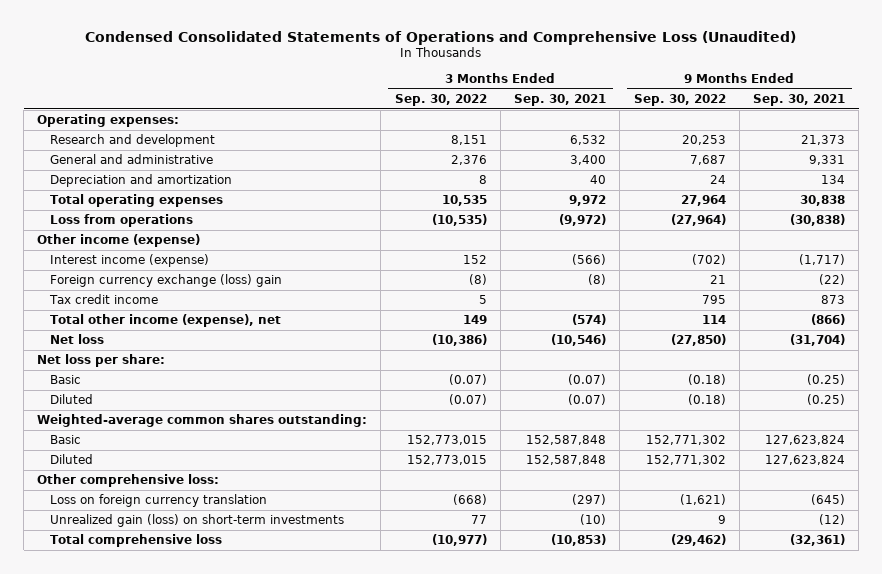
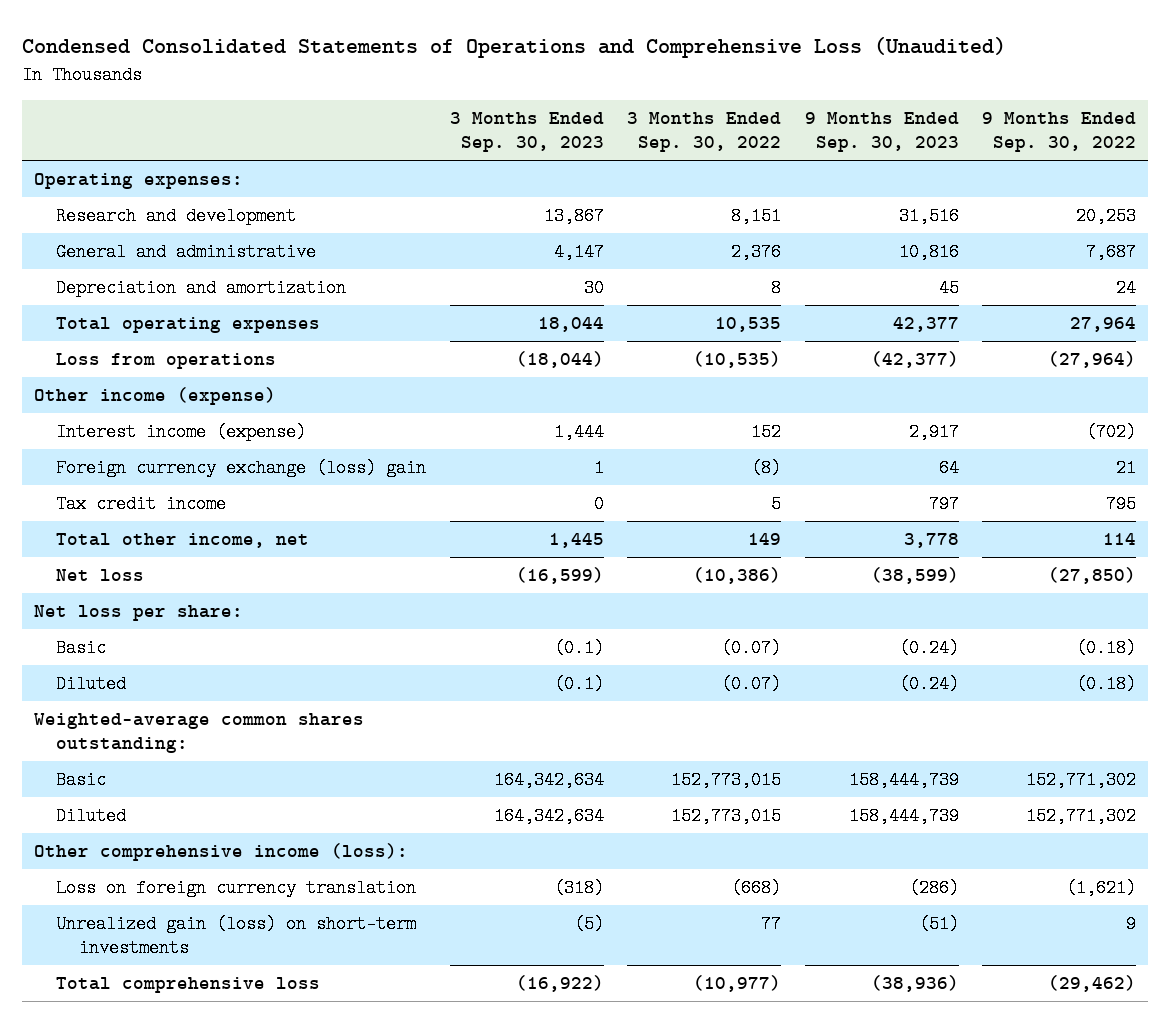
[514,94,607,107] Sep. 30, 2021 -> none
[752,94,845,107] Sep. 30, 2021 -> none
none -> [449,112,604,153] 3 Months Ended Sep. 30, 2023
none -> [804,112,959,153] 9 Months Ended Sep. 30, 2023
[49,314,281,328] Total other income (expense), net -> [56,533,310,549] Total other income, net
[37,474,220,488] Other comprehensive loss: -> [34,843,409,862] Other comprehensive income (loss):

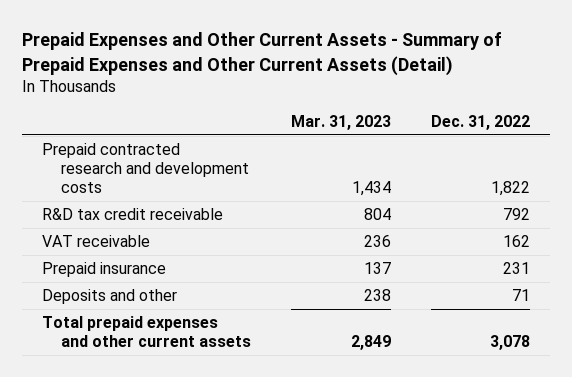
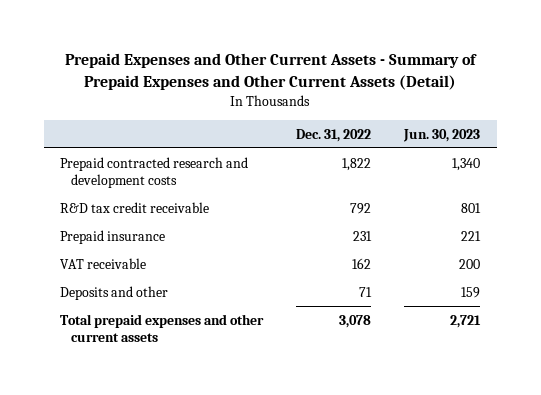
[290,114,391,130] Mar. 31, 2023 -> none
none -> [403,128,481,142] Jun. 30, 2023
[42,235,151,248] VAT receivable -> [60,257,147,269] VAT receivable

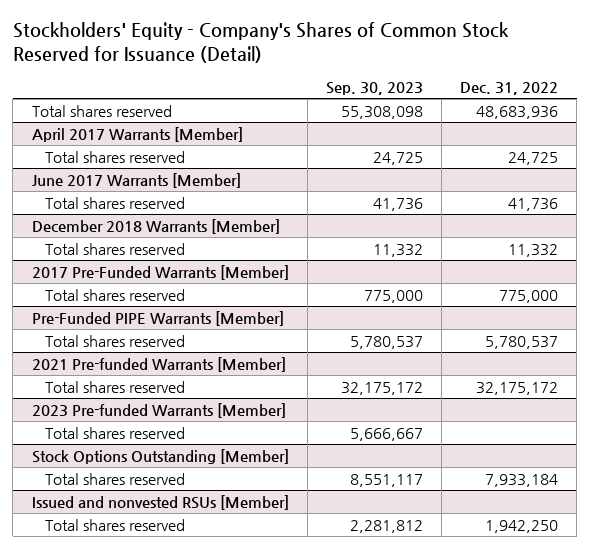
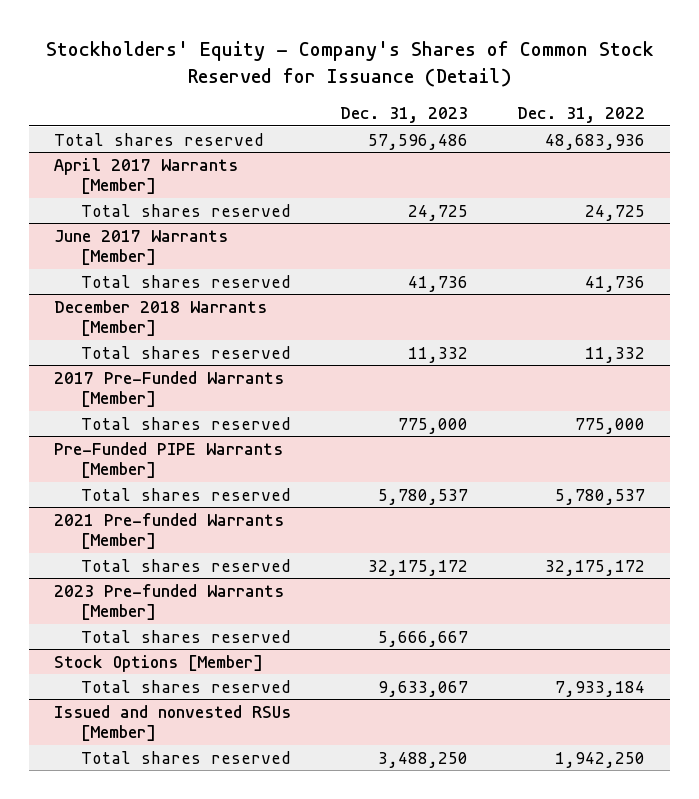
[325,81,423,95] Sep. 30, 2023 -> none
none -> [340,107,469,124] Dec. 31, 2023
[31,448,289,464] Stock Options Outstanding [Member] -> [54,654,264,672] Stock Options [Member]

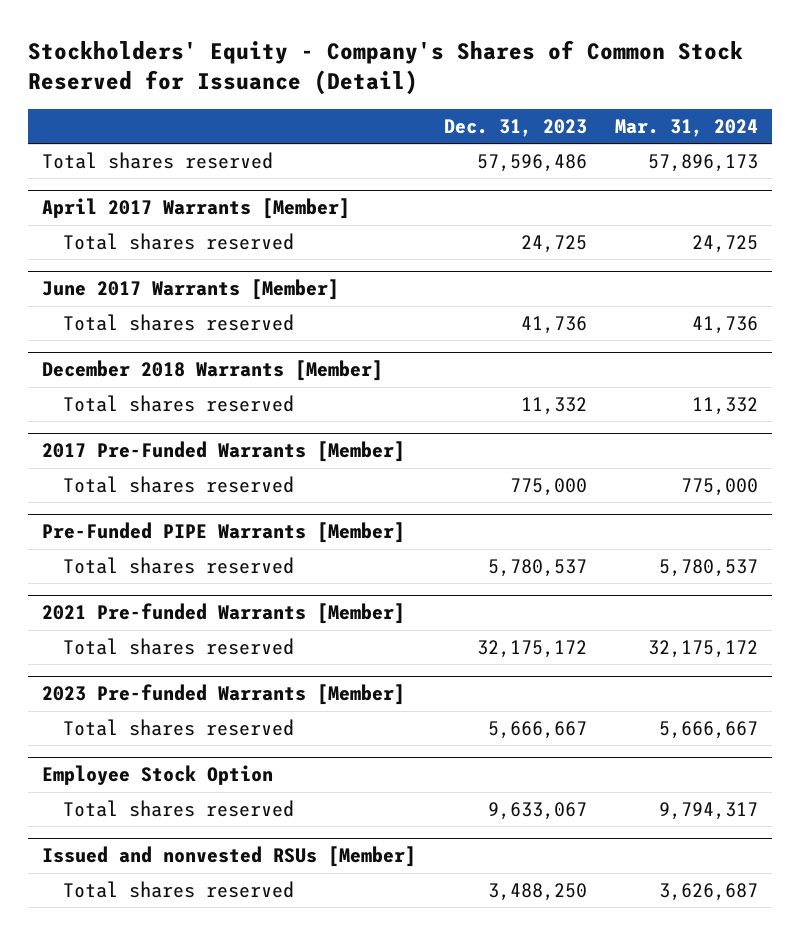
[517,107,646,124] Dec. 31, 2022 -> none
none -> [614,119,758,138] Mar. 31, 2024
[54,654,264,672] Stock Options [Member] -> [42,765,274,786] Employee Stock Option

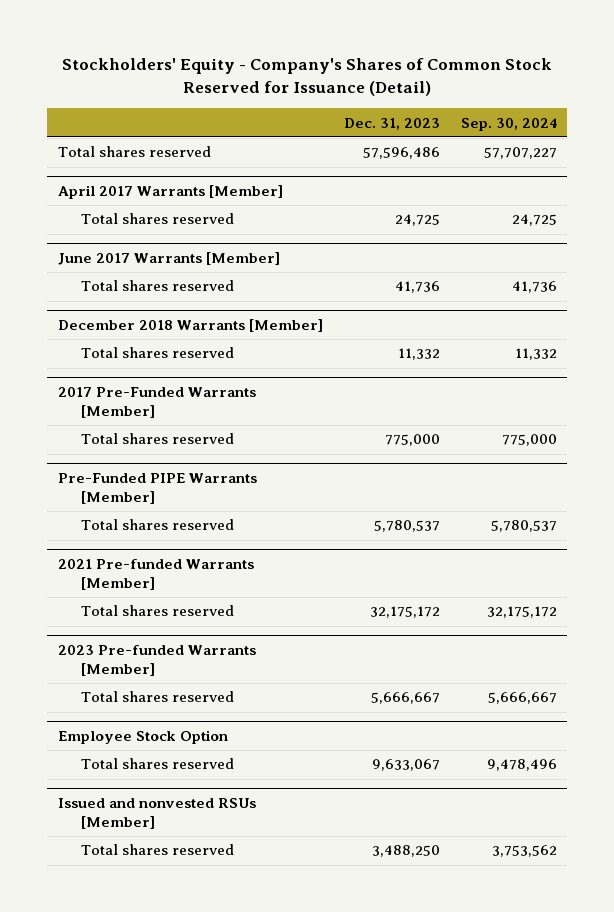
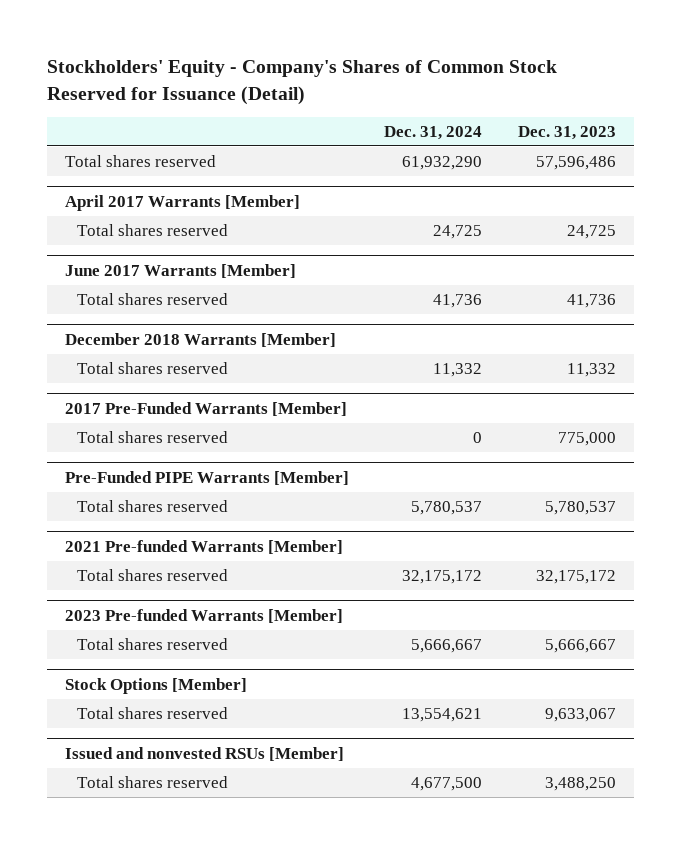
[460,117,557,131] Sep. 30, 2024 -> none
none -> [384,125,483,140] Dec. 31, 2024
[57,730,228,745] Employee Stock Option -> [64,677,247,694] Stock Options [Member]

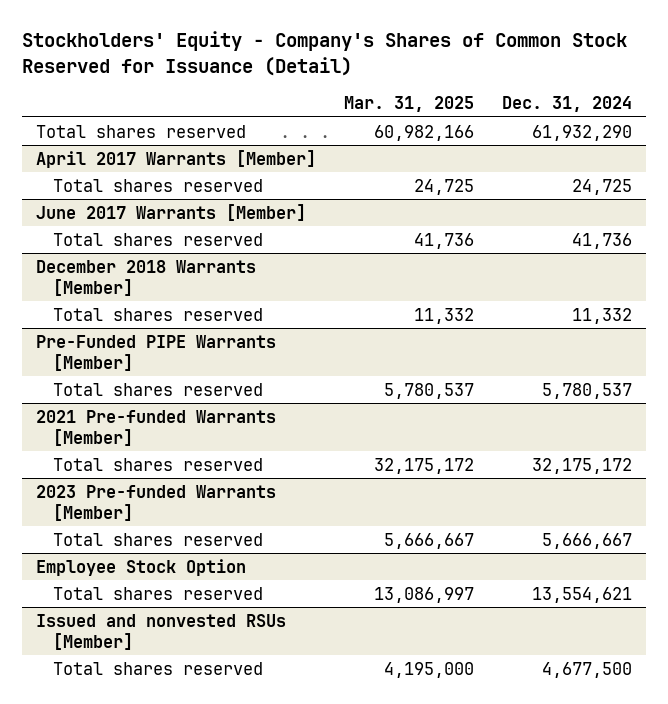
[517,125,616,140] Dec. 31, 2023 -> none
none -> [343,95,474,112] Mar. 31, 2025
[64,401,347,416] 2017 Pre-Funded Warrants [Member] -> none
[76,431,228,444] Total shares reserved -> none
[64,677,247,694] Stock Options [Member] -> [35,558,246,576] Employee Stock Option

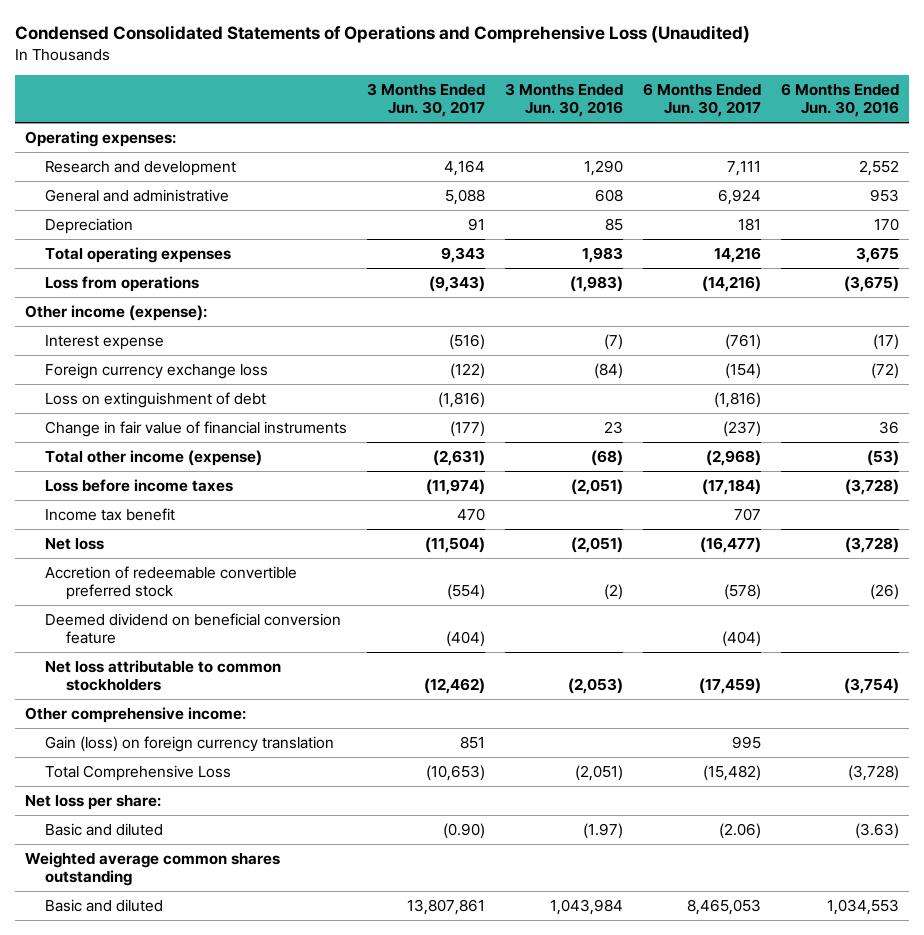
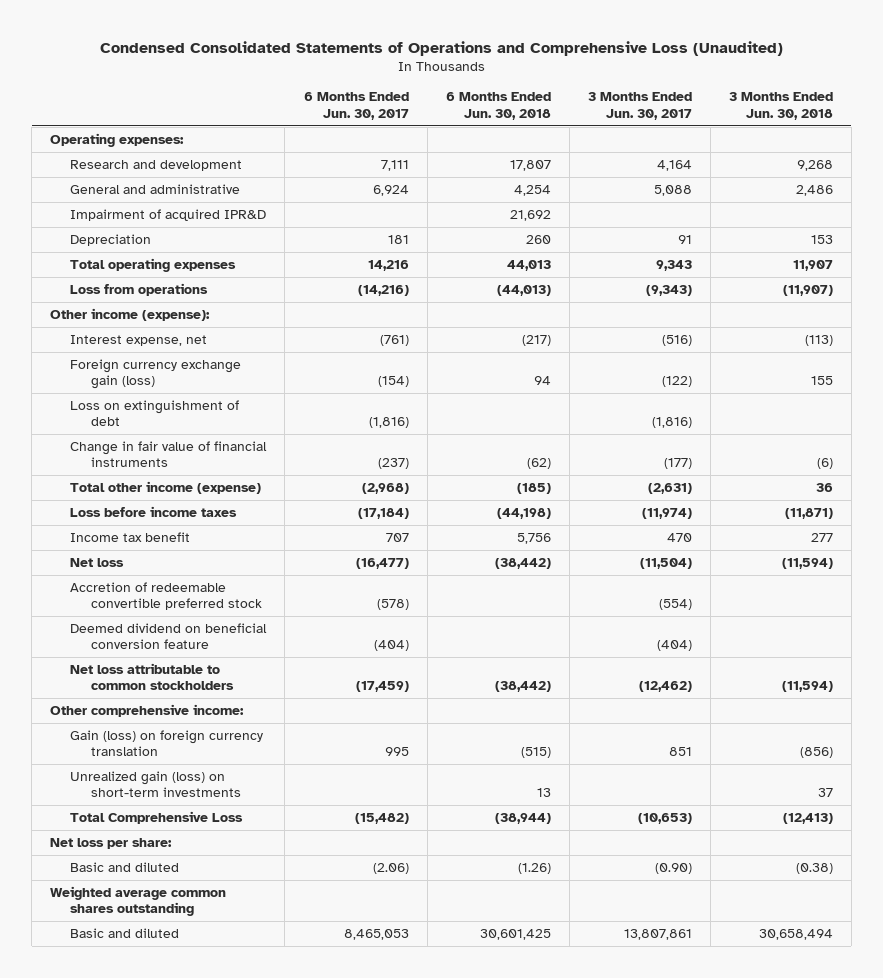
[505,83,624,117] 3 Months Ended Jun. 30, 2016 -> none
[781,83,900,117] 6 Months Ended Jun. 30, 2016 -> none
none -> [445,92,551,120] 6 Months Ended Jun. 30, 2018
none -> [728,92,833,120] 3 Months Ended Jun. 30, 2018
none -> [70,208,267,221] Impairment of acquired IPR&D
[45,335,165,351] Interest expense -> [70,334,208,346] Interest expense, net
[45,363,269,380] Foreign currency exchange loss -> [70,358,242,390] Foreign currency exchange gain (loss)
none -> [70,770,241,798] Unrealized gain (loss) on short-term investments

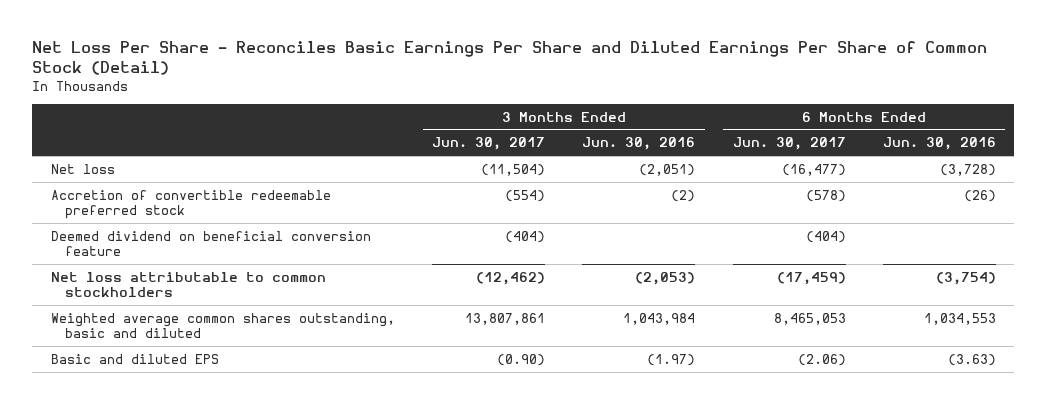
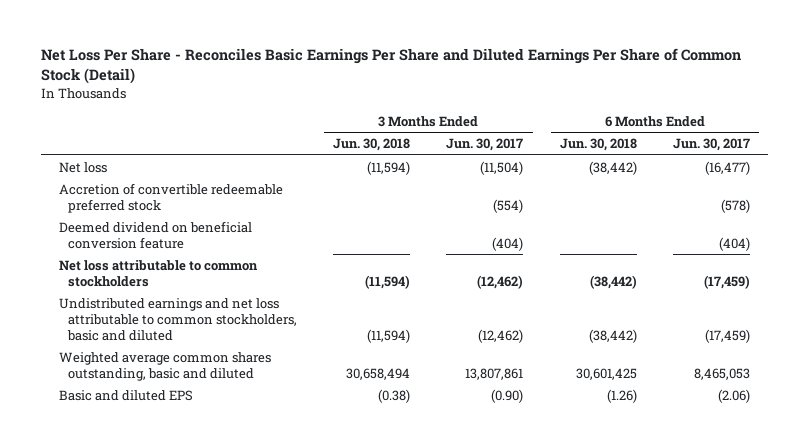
[582,137,696,151] Jun. 30, 2016 -> none
[882,137,996,151] Jun. 30, 2016 -> none
none -> [333,138,411,152] Jun. 30, 2018
none -> [559,138,637,152] Jun. 30, 2018
none -> [58,297,298,341] Undistributed earnings and net loss attributable to common stockholders, basic and diluted

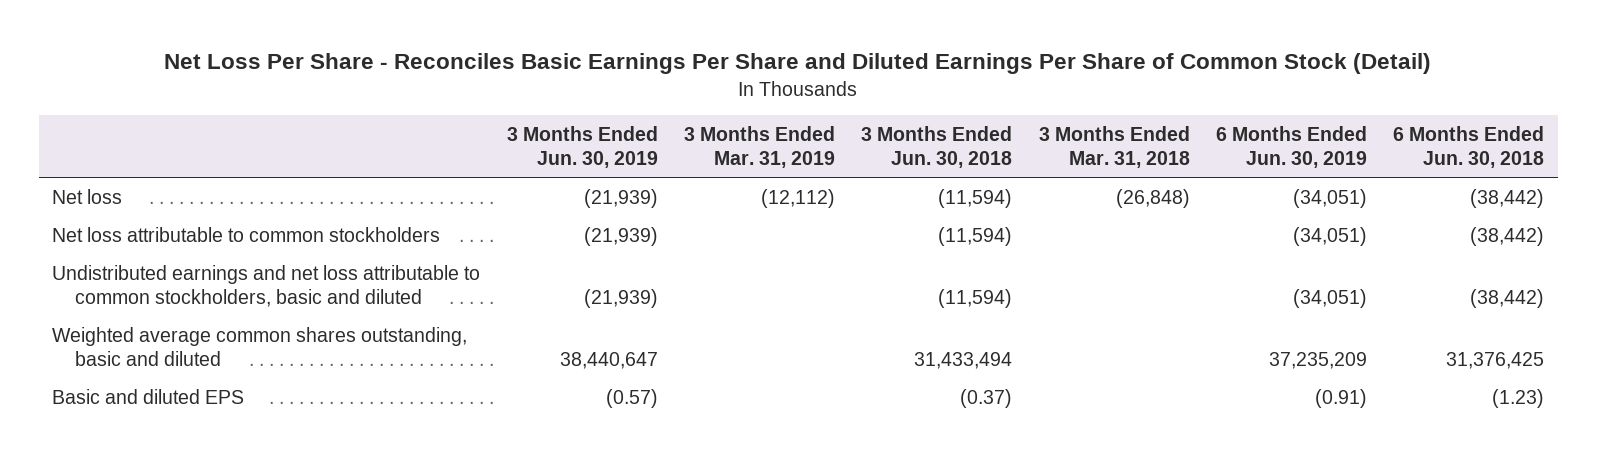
[446,138,524,152] Jun. 30, 2017 -> none
[672,138,750,152] Jun. 30, 2017 -> none
none -> [506,125,658,168] 3 Months Ended Jun. 30, 2019
none -> [684,125,836,168] 3 Months Ended Mar. 31, 2019
none -> [1038,125,1190,168] 3 Months Ended Mar. 31, 2018
none -> [1216,125,1368,168] 6 Months Ended Jun. 30, 2019
[58,182,283,213] Accretion of convertible redeemable preferred stock -> none
[58,220,252,249] Deemed dividend on beneficial conversion feature -> none
[346,367,411,380] 30,658,494 -> [914,351,1013,369] 31,433,494
[575,367,637,380] 30,601,425 -> [1446,351,1545,369] 31,376,425
[378,388,411,403] (0.38) -> [960,388,1013,408] (0.37)
[606,388,637,403] (1.26) -> [1492,388,1545,408] (1.23)

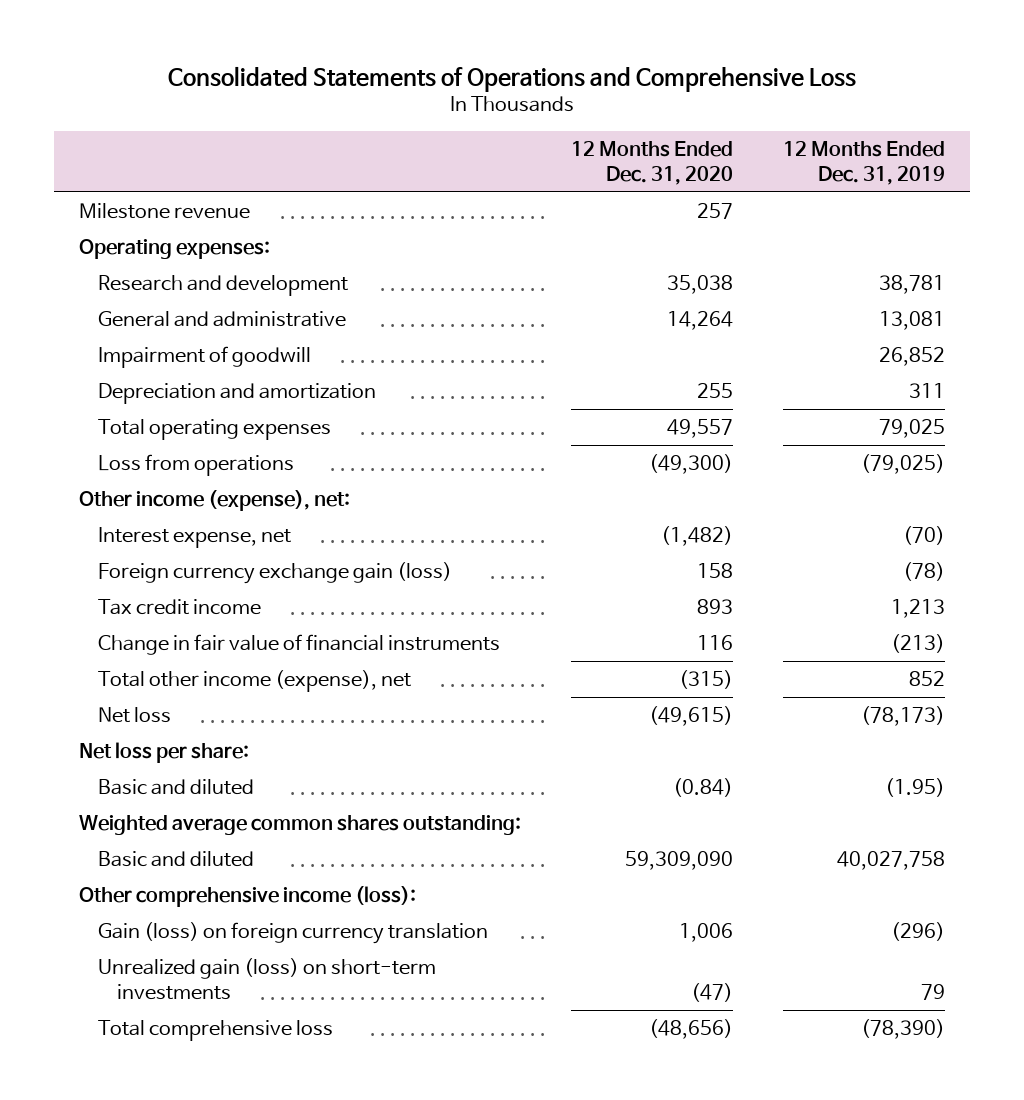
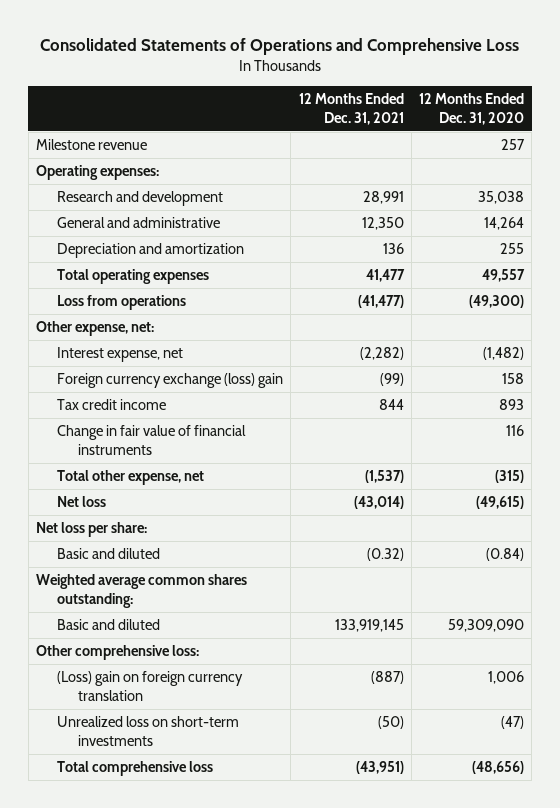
[782,141,945,185] 12 Months Ended Dec. 31, 2019 -> none
none -> [298,93,404,125] 12 Months Ended Dec. 31, 2021
[97,346,311,369] Impairment of goodwill -> none
[78,490,350,512] Other income (expense), net: -> [36,321,155,337] Other expense, net:
[97,562,452,585] Foreign currency exchange gain (loss) -> [57,373,284,389] Foreign currency exchange (loss) gain
[97,670,411,693] Total other income (expense), net -> [57,470,205,486] Total other expense, net
[78,886,416,908] Other comprehensive income (loss): -> [36,645,200,661] Other comprehensive loss:
[97,922,488,945] Gain (loss) on foreign currency translation -> [57,671,244,702] (Loss) gain on foreign currency translation
[97,958,436,1000] Unrealized gain (loss) on short-term investments -> [57,716,240,747] Unrealized loss on short-term investments

